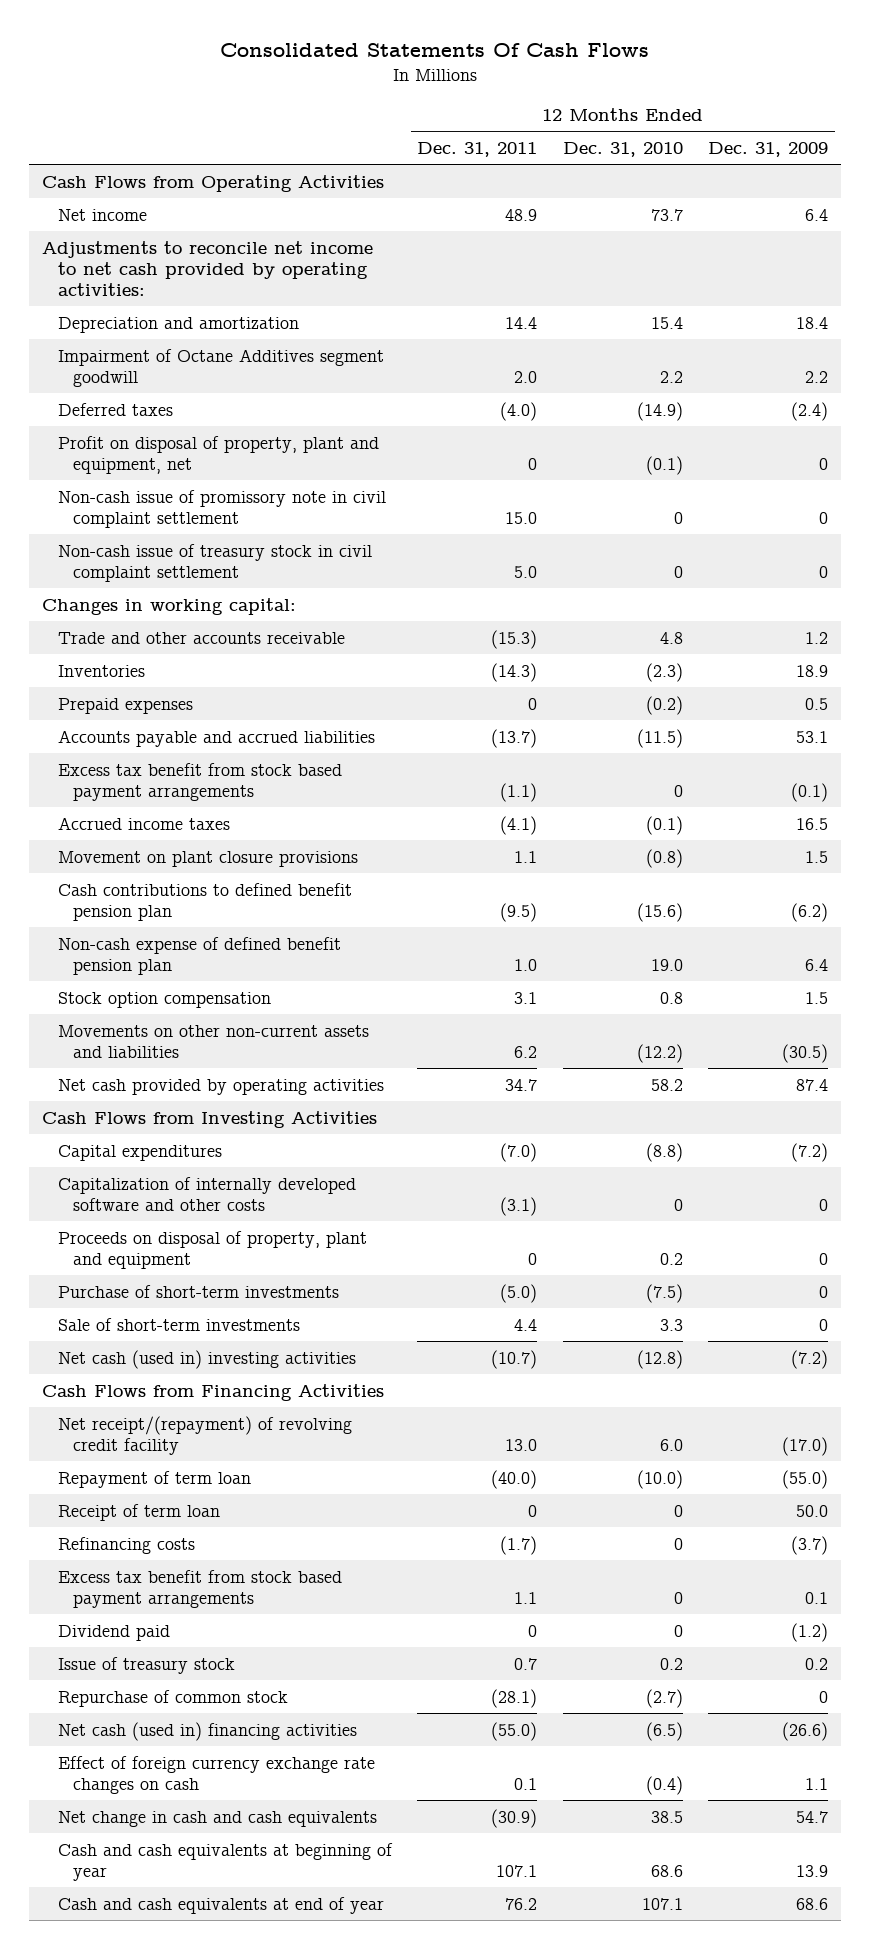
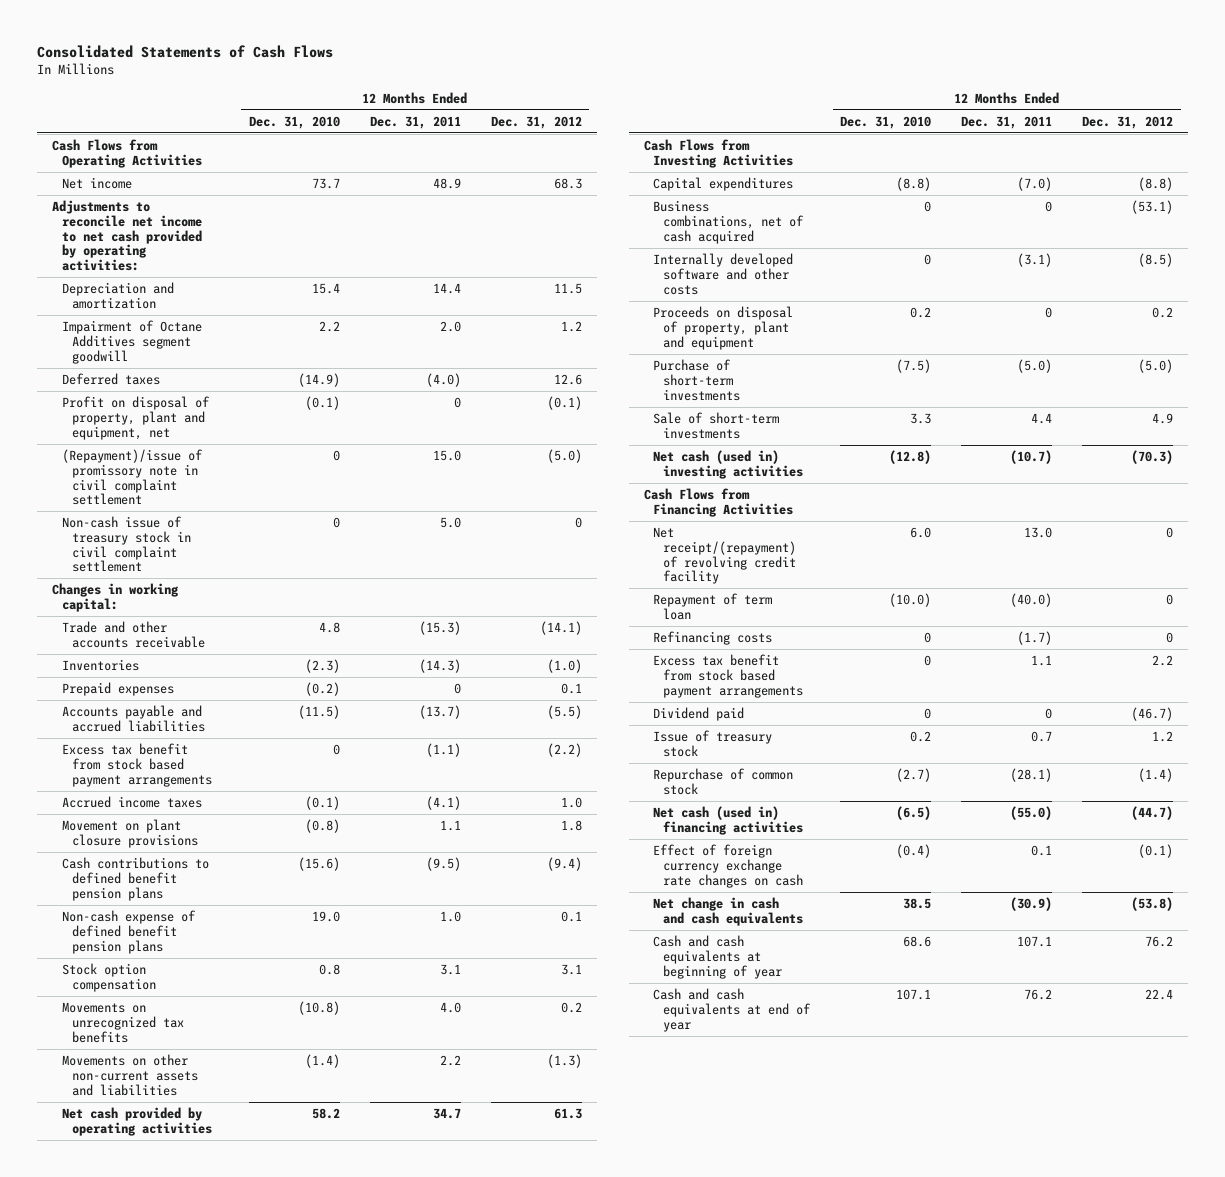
[220,42,650,57] Consolidated Statements Of Cash Flows -> [36,44,333,58] Consolidated Statements of Cash Flows
[708,142,829,158] Dec. 31, 2009 -> none
none -> [490,115,582,129] Dec. 31, 2012
[57,489,386,528] Non-cash issue of promissory note in civil complaint settlement -> [61,449,203,506] (Repayment)/issue of promissory note in civil complaint settlement
[57,882,352,921] Cash contributions to defined benefit pension plan -> [61,857,209,901] Cash contributions to defined benefit pension plans
[57,936,341,975] Non-cash expense of defined benefit pension plan -> [61,910,196,954] Non-cash expense of defined benefit pension plans
none -> [61,1002,184,1043] Movements on unrecognized tax benefits
[514,1045,538,1058] 6.2 -> [439,1055,461,1067] 2.2
[636,1043,683,1063] (12.2) -> [304,1054,340,1069] (1.4)
none -> [653,200,805,244] Business combinations, net of cash acquired
[57,1176,356,1211] Capitalization of internally developed software and other costs -> [653,253,794,295] Internally developed software and other costs
[57,1503,220,1521] Receipt of term loan -> none

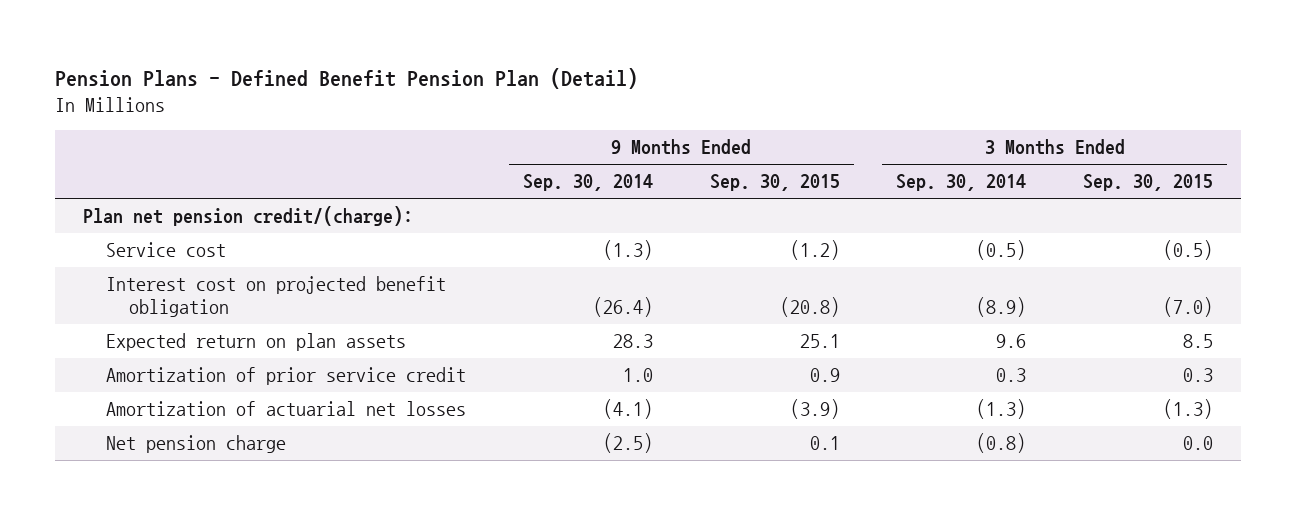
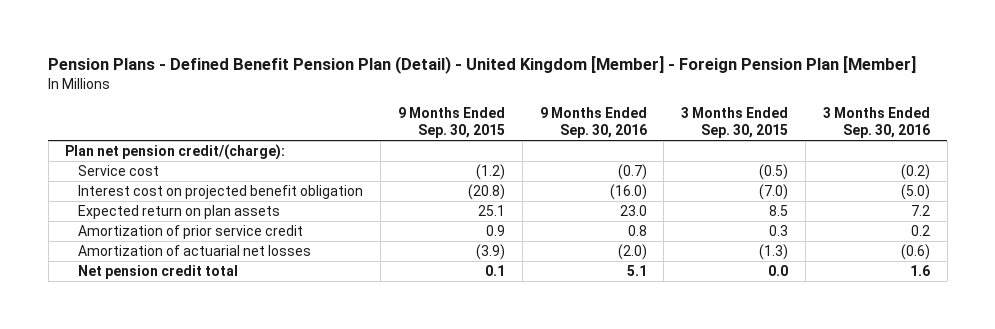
[54,67,638,89] Pension Plans - Defined Benefit Pension Plan (Detail) -> [48,56,917,75] Pension Plans - Defined Benefit Pension Plan (Detail) - United Kingdom [Member] - Foreign Pension Plan [Member]
[522,174,653,192] Sep. 30, 2014 -> none
[896,174,1027,192] Sep. 30, 2014 -> none
none -> [539,107,647,139] 9 Months Ended Sep. 30, 2016
none -> [823,107,931,139] 3 Months Ended Sep. 30, 2016
[105,435,286,454] Net pension charge -> [78,265,239,280] Net pension credit total

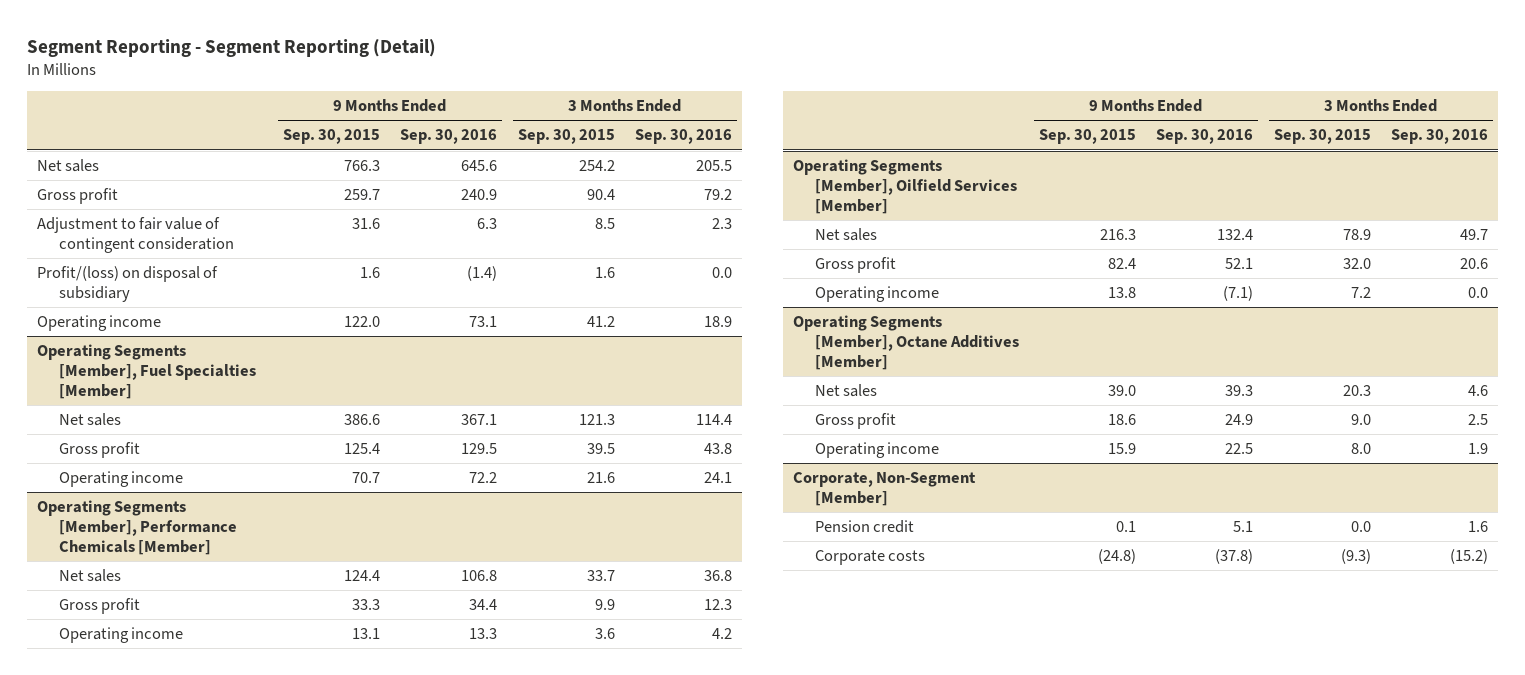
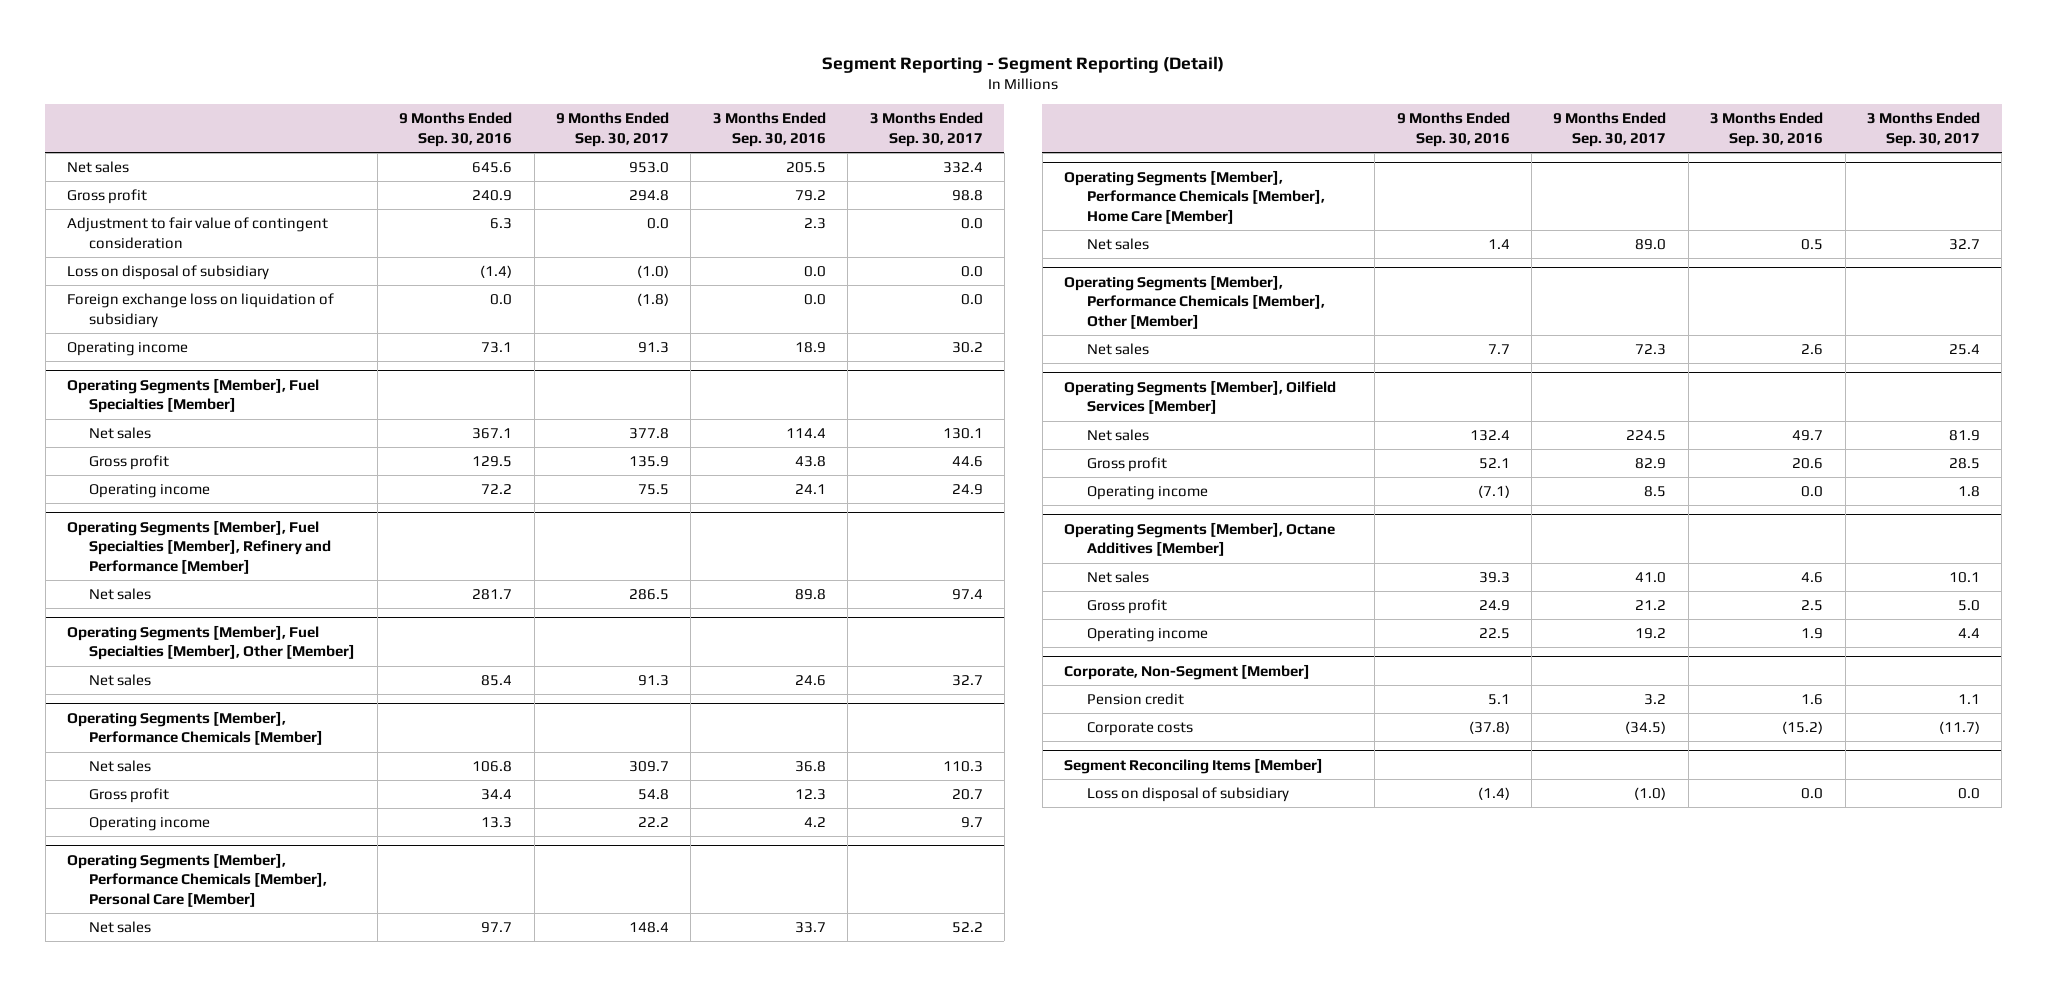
[282,129,380,145] Sep. 30, 2015 -> none
[517,129,615,145] Sep. 30, 2015 -> none
none -> [555,112,669,147] 9 Months Ended Sep. 30, 2017
none -> [869,112,983,147] 3 Months Ended Sep. 30, 2017
[37,265,219,302] Profit/(loss) on disposal of subsidiary -> [66,265,269,281] Loss on disposal of subsidiary
none -> [66,293,334,328] Foreign exchange loss on liquidation of subsidiary
none -> [66,519,332,574] Operating Segments [Member], Fuel Specialties [Member], Refinery and Performance [Member]
none -> [89,588,152,601] Net sales
none -> [66,624,356,661] Operating Segments [Member], Fuel Specialties [Member], Other [Member]
none -> [89,674,152,687] Net sales
none -> [66,852,328,907] Operating Segments [Member], Performance Chemicals [Member], Personal Care [Member]
none -> [89,921,152,934] Net sales
none -> [1064,169,1325,224] Operating Segments [Member], Performance Chemicals [Member], Home Care [Member]
none -> [1086,238,1149,251] Net sales
none -> [1064,274,1325,329] Operating Segments [Member], Performance Chemicals [Member], Other [Member]
none -> [1086,343,1149,356] Net sales
none -> [1064,757,1324,774] Segment Reconciling Items [Member]
none -> [1086,787,1289,803] Loss on disposal of subsidiary

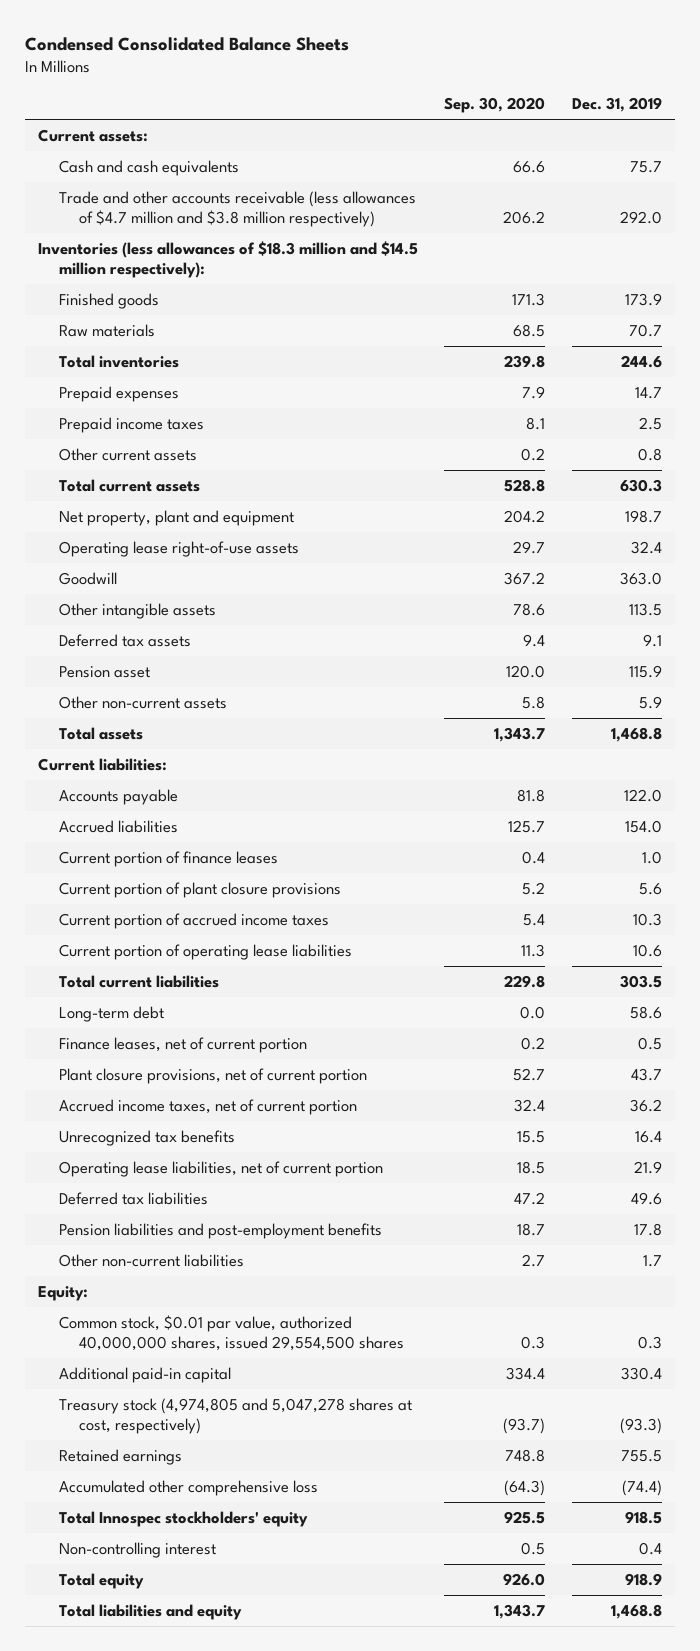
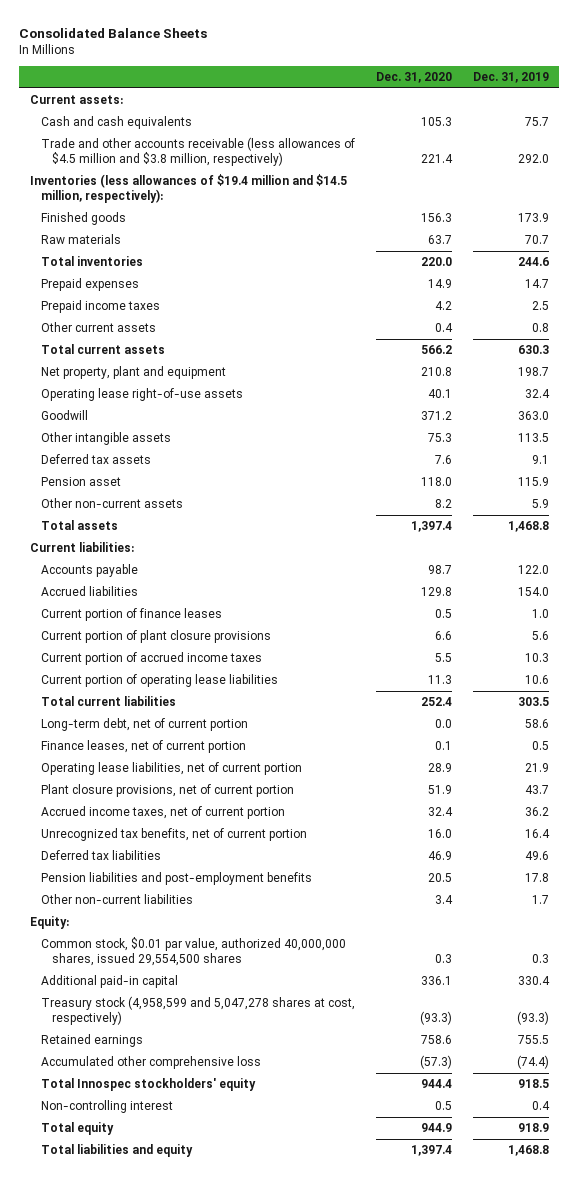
[24,36,349,51] Condensed Consolidated Balance Sheets -> [19,27,208,38] Consolidated Balance Sheets
[444,97,546,114] Sep. 30, 2020 -> none
none -> [375,71,452,83] Dec. 31, 2020
[58,190,416,227] Trade and other accounts receivable (less allowances of $4.7 million and $3.8 million respectively) -> [40,137,355,166] Trade and other accounts receivable (less allowances of $4.5 million and $3.8 million, respectively)
[37,240,418,278] Inventories (less allowances of $18.3 million and $14.5 million respectively): -> [29,174,347,203] Inventories (less allowances of $19.4 million and $14.5 million, respectively):
[58,1005,164,1022] Long-term debt -> [40,718,248,732] Long-term debt, net of current portion
[58,1160,383,1177] Operating lease liabilities, net of current portion -> [40,762,302,776] Operating lease liabilities, net of current portion
[58,1129,235,1146] Unrecognized tax benefits -> [40,828,307,842] Unrecognized tax benefits, net of current portion
[58,1397,412,1434] Treasury stock (4,974,805 and 5,047,278 shares at cost, respectively) -> [40,996,355,1025] Treasury stock (4,958,599 and 5,047,278 shares at cost, respectively)

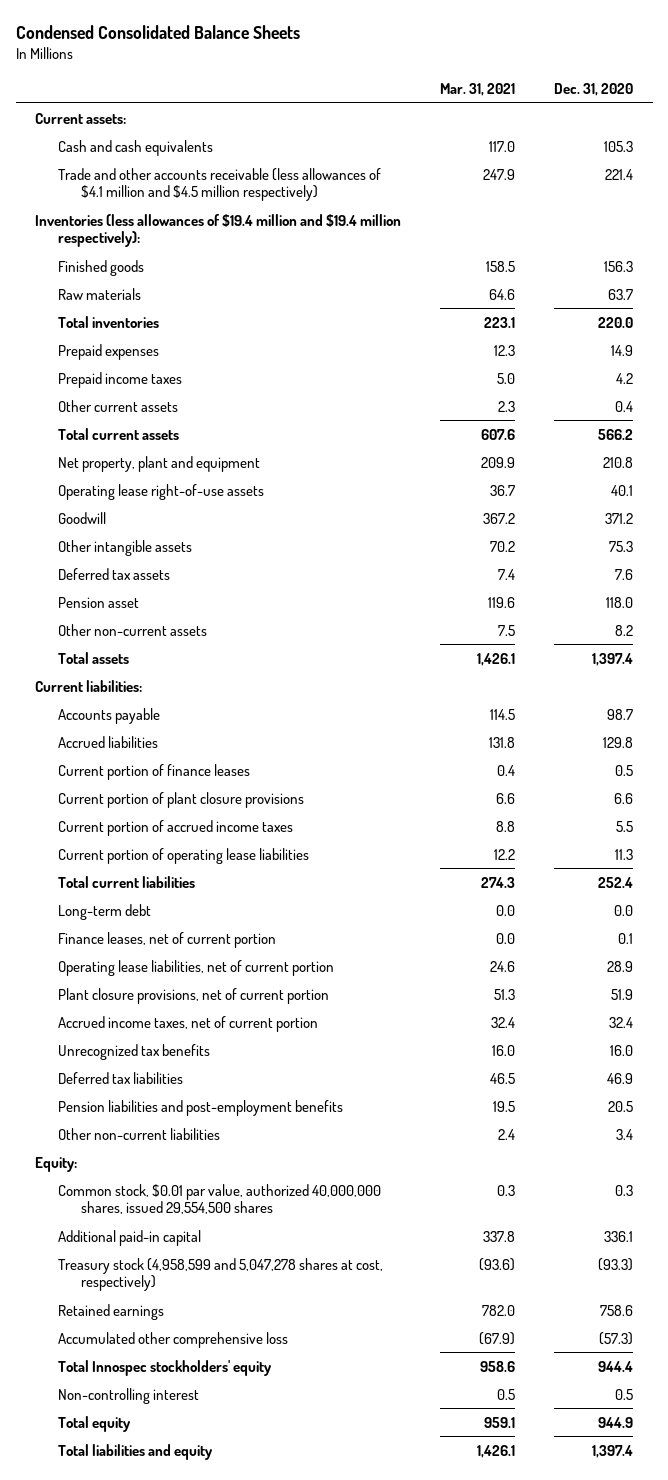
[19,27,208,38] Consolidated Balance Sheets -> [15,25,300,40] Condensed Consolidated Balance Sheets
[472,71,549,83] Dec. 31, 2019 -> none
none -> [440,83,516,97] Mar. 31, 2021
[40,137,355,166] Trade and other accounts receivable (less allowances of $4.5 million and $3.8 million, respectively) -> [58,167,382,202] Trade and other accounts receivable (less allowances of $4.1 million and $4.5 million respectively)
[29,174,347,203] Inventories (less allowances of $19.4 million and $14.5 million, respectively): -> [35,213,402,248] Inventories (less allowances of $19.4 million and $19.4 million respectively):
[40,718,248,732] Long-term debt, net of current portion -> [58,903,152,920] Long-term debt
[40,828,307,842] Unrecognized tax benefits, net of current portion -> [58,1043,211,1060] Unrecognized tax benefits

